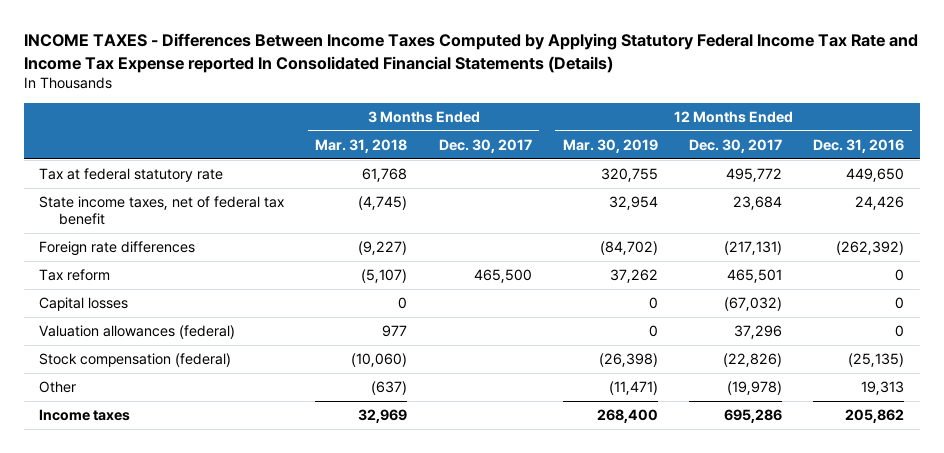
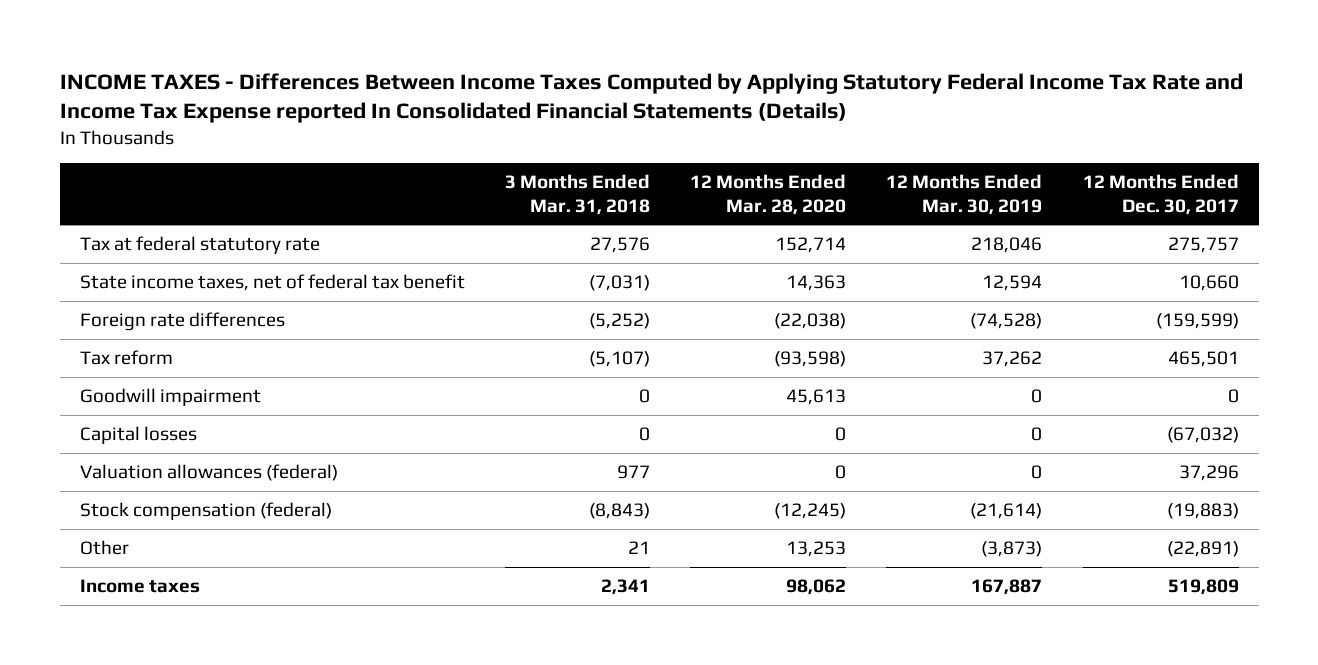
[438,139,532,154] Dec. 30, 2017 -> none
[813,139,905,154] Dec. 31, 2016 -> none
none -> [690,173,847,215] 12 Months Ended Mar. 28, 2020
[362,168,408,183] 61,768 -> [589,236,650,253] 27,576
[600,168,658,183] 320,755 -> [971,236,1043,253] 218,046
[726,168,783,183] 495,772 -> [1167,236,1239,253] 275,757
[358,196,408,211] (4,745) -> [588,274,650,291] (7,031)
[608,196,658,211] 32,954 -> [982,274,1043,291] 12,594
[733,196,783,211] 23,684 -> [1178,274,1239,291] 10,660
[358,241,408,256] (9,227) -> [588,312,650,329] (5,252)
[599,241,658,256] (84,702) -> [970,312,1043,329] (74,528)
[724,241,783,256] (217,131) -> [1155,312,1239,329] (159,599)
none -> [79,387,261,406] Goodwill impairment
[351,353,408,368] (10,060) -> [588,502,650,519] (8,843)
[598,353,658,368] (26,398) -> [970,502,1043,519] (21,614)
[723,353,783,368] (22,826) -> [1166,502,1239,519] (19,883)
[371,381,408,396] (637) -> [627,540,650,554] 21
[608,381,658,396] (11,471) -> [981,540,1043,557] (3,873)
[727,381,783,396] (19,978) -> [1166,540,1239,557] (22,891)
[358,409,408,424] 32,969 -> [600,578,650,595] 2,341
[596,409,658,424] 268,400 -> [971,578,1043,595] 167,887
[724,409,783,424] 695,286 -> [1167,578,1239,595] 519,809

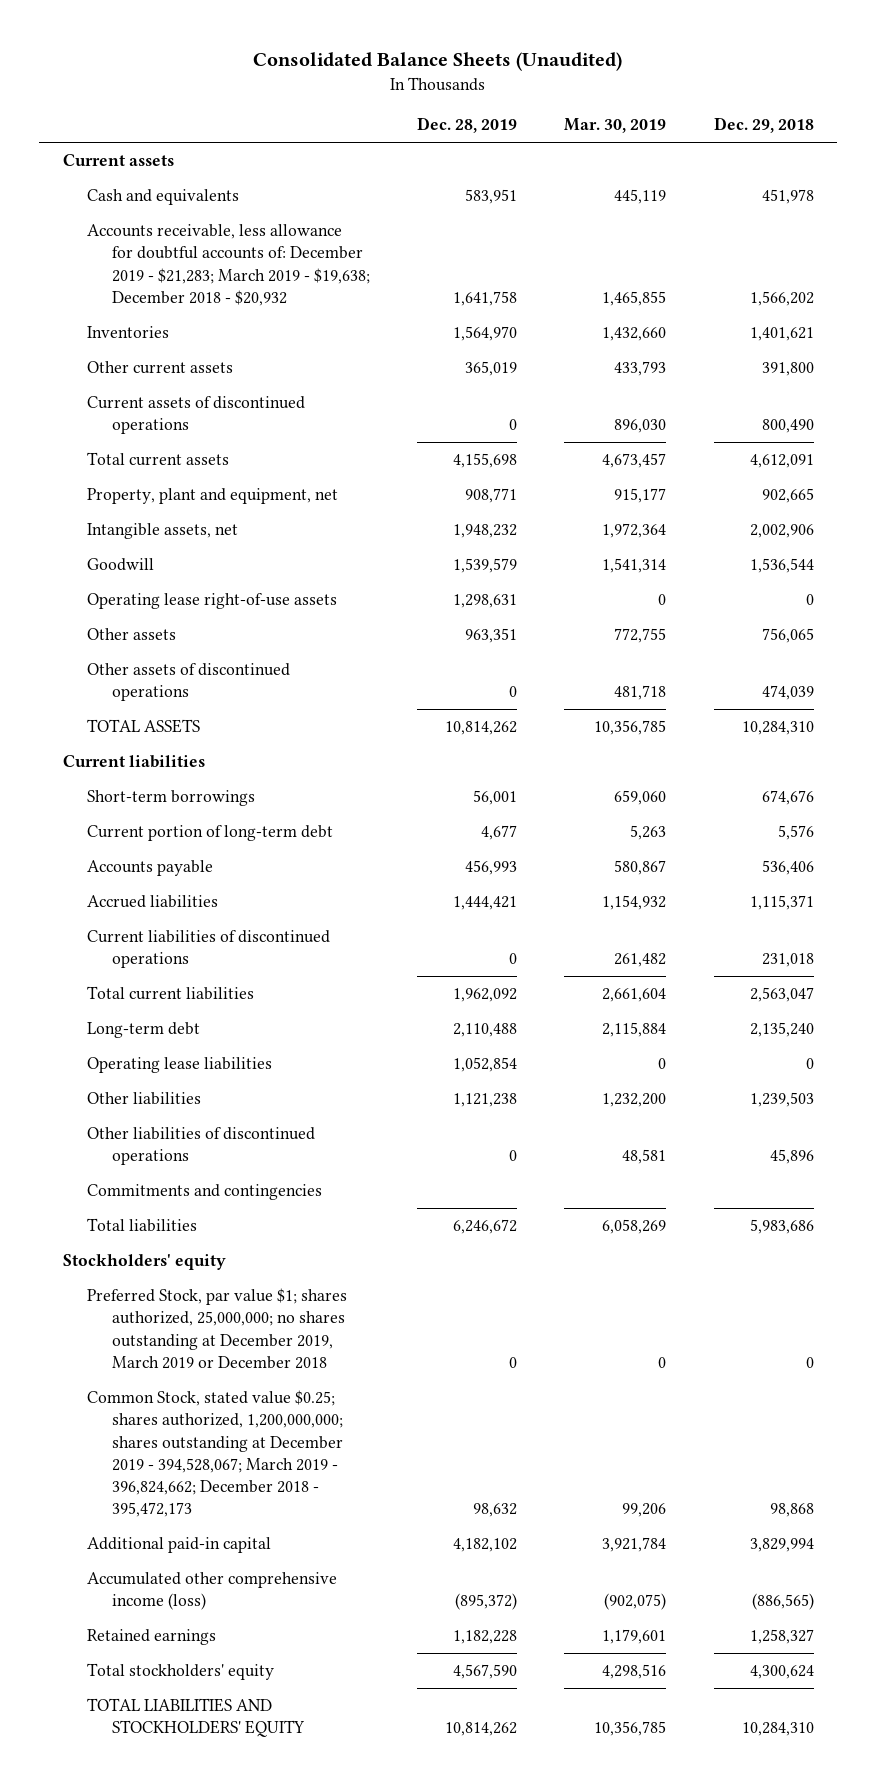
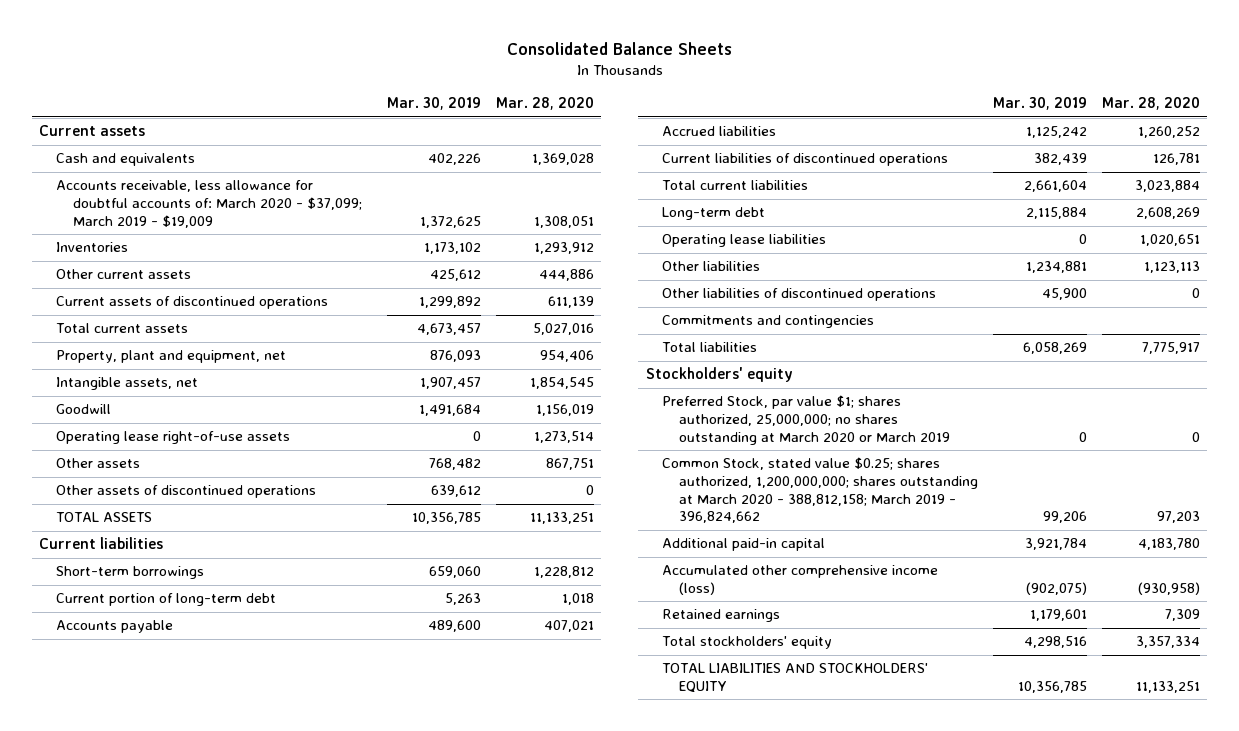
[253,52,623,72] Consolidated Balance Sheets (Unaudited) -> [506,41,732,55] Consolidated Balance Sheets
[416,117,517,134] Dec. 28, 2019 -> none
[713,117,814,134] Dec. 29, 2018 -> none
none -> [495,97,594,111] Mar. 28, 2020
[614,189,667,205] 445,119 -> [427,153,481,166] 402,226
[87,224,370,306] Accounts receivable, less allowance for doubtful accounts of: December 2019 - $21,283; March 2019 - $19,638; December 2018 - $20,932 -> [56,180,363,228] Accounts receivable, less allowance for doubtful accounts of: March 2020 - $37,099; March 2019 - $19,009
[602,290,667,306] 1,465,855 -> [419,215,481,228] 1,372,625
[602,327,667,342] 1,432,660 -> [423,242,481,255] 1,173,102
[614,361,667,377] 433,793 -> [429,269,481,282] 425,612
[614,419,667,434] 896,030 -> [418,296,481,309] 1,299,892
[614,488,667,504] 915,177 -> [429,350,481,363] 876,093
[602,523,667,539] 1,972,364 -> [419,377,481,390] 1,907,457
[602,558,667,574] 1,541,314 -> [418,404,481,417] 1,491,684
[614,628,667,644] 772,755 -> [428,458,481,471] 768,482
[614,685,667,701] 481,718 -> [430,485,481,498] 639,612
[614,860,667,876] 580,867 -> [427,620,481,633] 489,600
[602,895,667,911] 1,154,932 -> [1026,126,1088,139] 1,125,242
[614,953,667,968] 261,482 -> [1034,153,1088,166] 382,439
[602,1093,667,1108] 1,232,200 -> [1026,261,1088,274] 1,234,881
[622,1149,667,1165] 48,581 -> [1042,288,1088,301] 45,900
[87,1288,348,1369] Preferred Stock, par value $1; shares authorized, 25,000,000; no shares outstanding at December 2019, March 2019 or December 2018 -> [662,395,951,445] Preferred Stock, par value $1; shares authorized, 25,000,000; no shares outstanding at March 2020 or March 2019
[87,1390,343,1518] Common Stock, stated value $0.25; shares authorized, 1,200,000,000; shares outstanding at December 2019 - 394,528,067; March 2019 - 396,824,662; December 2018 - 395,472,173 -> [662,457,979,524] Common Stock, stated value $0.25; shares authorized, 1,200,000,000; shares outstanding at March 2020 - 388,812,158; March 2019 - 396,824,662

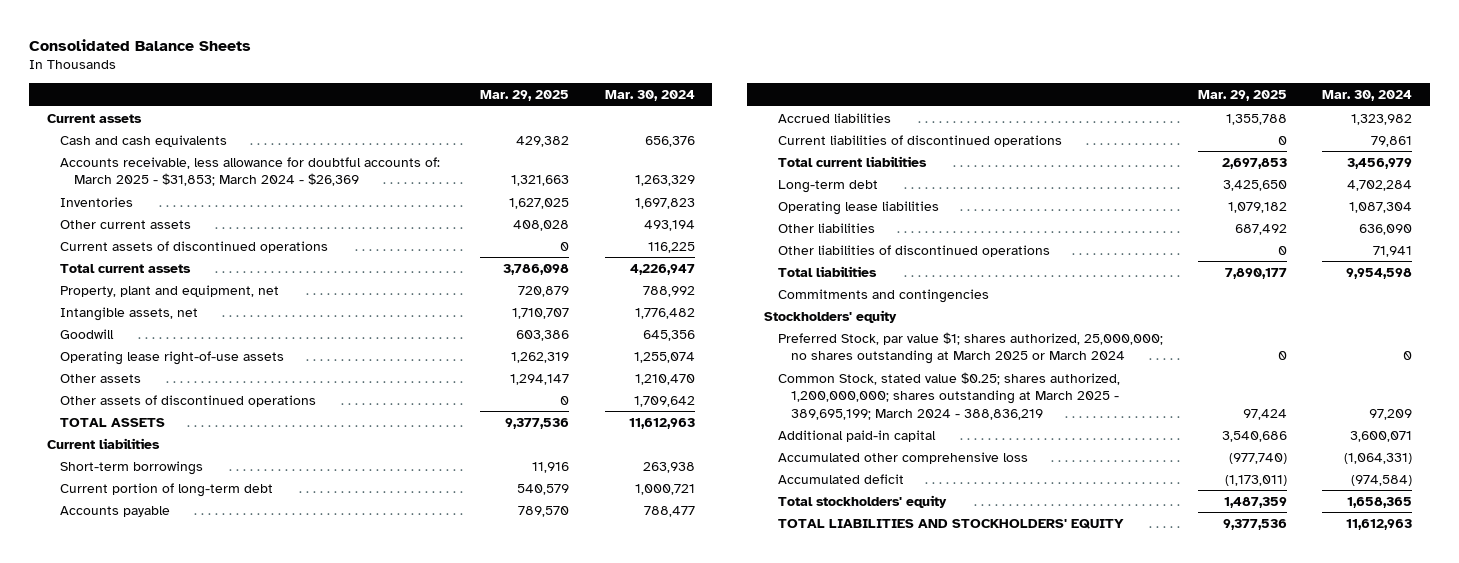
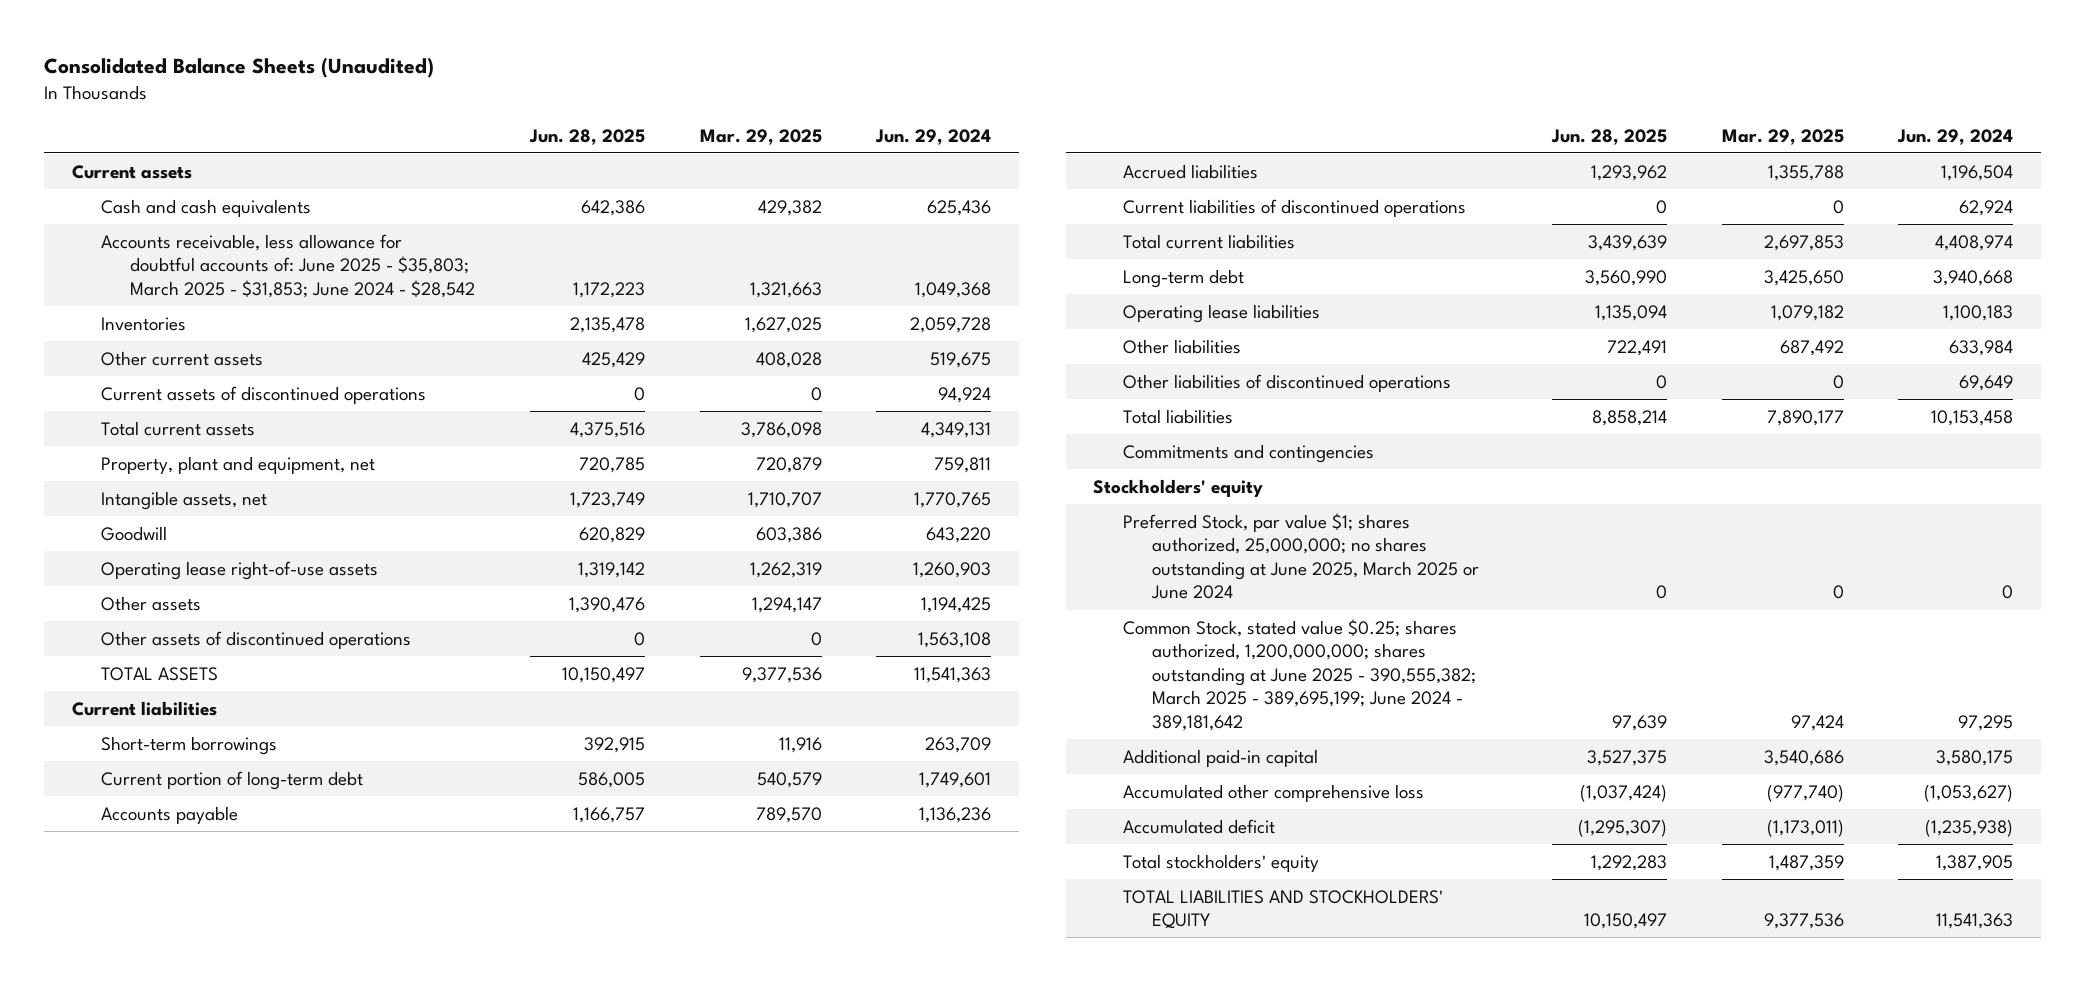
[29,38,252,51] Consolidated Balance Sheets -> [44,57,435,79] Consolidated Balance Sheets (Unaudited)
[604,89,695,101] Mar. 30, 2024 -> none
none -> [528,128,645,145] Jun. 28, 2025
none -> [875,128,992,145] Jun. 29, 2024
[60,156,441,187] Accounts receivable, less allowance for doubtful accounts of: March 2025 - $31,853; March 2024 - $26,369 -> [100,233,476,298] Accounts receivable, less allowance for doubtful accounts of: June 2025 - $35,803; March 2025 - $31,853; June 2024 - $28,542
[777,331,1163,365] Preferred Stock, par value $1; shares authorized, 25,000,000; no shares outstanding at March 2025 or March 2024 -> [1122,512,1479,600] Preferred Stock, par value $1; shares authorized, 25,000,000; no shares outstanding at June 2025, March 2025 or June 2024
[777,371,1120,420] Common Stock, stated value $0.25; shares authorized, 1,200,000,000; shares outstanding at March 2025 - 389,695,199; March 2024 - 388,836,219 -> [1122,618,1476,732] Common Stock, stated value $0.25; shares authorized, 1,200,000,000; shares outstanding at June 2025 - 390,555,382; March 2025 - 389,695,199; June 2024 - 389,181,642

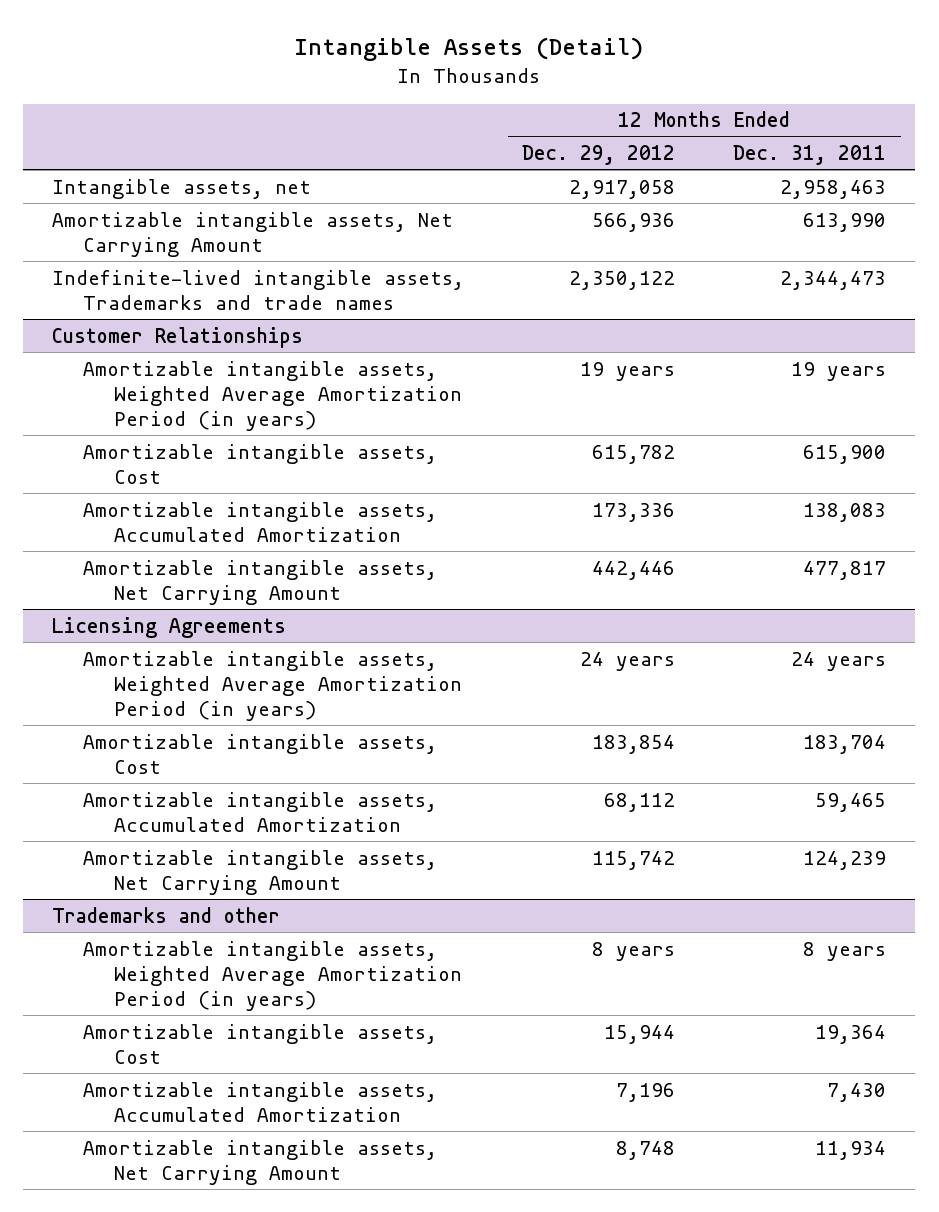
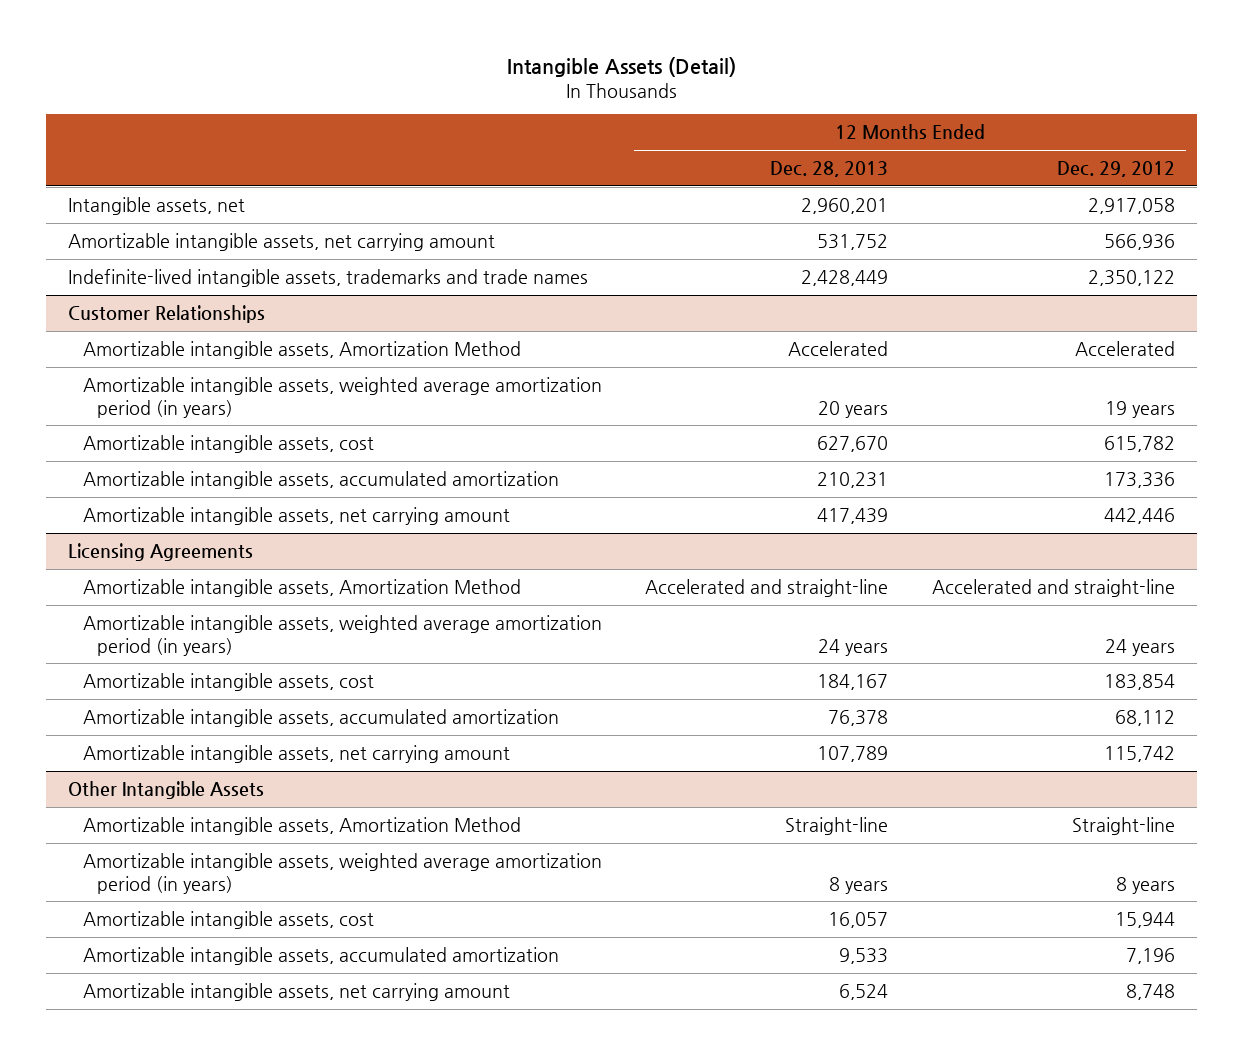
[733,145,887,166] Dec. 31, 2011 -> none
none -> [770,161,889,178] Dec. 28, 2013
[52,211,454,257] Amortizable intangible assets, Net Carrying Amount -> [67,233,495,252] Amortizable intangible assets, net carrying amount
[52,269,465,310] Indefinite-lived intangible assets, Trademarks and trade names -> [67,269,588,288] Indefinite-lived intangible assets, trademarks and trade names
none -> [82,341,521,360] Amortizable intangible assets, Amortization Method
[83,360,463,431] Amortizable intangible assets, Weighted Average Amortization Period (in years) -> [82,377,602,418] Amortizable intangible assets, weighted average amortization period (in years)
[83,443,438,484] Amortizable intangible assets, Cost -> [82,435,374,454] Amortizable intangible assets, cost
[83,501,438,542] Amortizable intangible assets, Accumulated Amortization -> [82,471,559,490] Amortizable intangible assets, accumulated amortization
[83,559,438,605] Amortizable intangible assets, Net Carrying Amount -> [82,507,510,526] Amortizable intangible assets, net carrying amount
[52,906,281,923] Trademarks and other -> none
none -> [82,579,521,598] Amortizable intangible assets, Amortization Method
[83,650,463,721] Amortizable intangible assets, Weighted Average Amortization Period (in years) -> [82,615,602,656] Amortizable intangible assets, weighted average amortization period (in years)
[83,733,438,774] Amortizable intangible assets, Cost -> [82,673,374,692] Amortizable intangible assets, cost
[83,791,438,832] Amortizable intangible assets, Accumulated Amortization -> [82,709,559,728] Amortizable intangible assets, accumulated amortization
[83,849,438,895] Amortizable intangible assets, Net Carrying Amount -> [82,745,510,764] Amortizable intangible assets, net carrying amount
none -> [67,781,264,800] Other Intangible Assets
none -> [82,817,521,836] Amortizable intangible assets, Amortization Method
[83,940,463,1011] Amortizable intangible assets, Weighted Average Amortization Period (in years) -> [82,853,602,894] Amortizable intangible assets, weighted average amortization period (in years)
[83,1023,438,1064] Amortizable intangible assets, Cost -> [82,911,374,930] Amortizable intangible assets, cost
[83,1081,438,1122] Amortizable intangible assets, Accumulated Amortization -> [82,947,559,966] Amortizable intangible assets, accumulated amortization
[83,1139,438,1185] Amortizable intangible assets, Net Carrying Amount -> [82,983,510,1002] Amortizable intangible assets, net carrying amount

